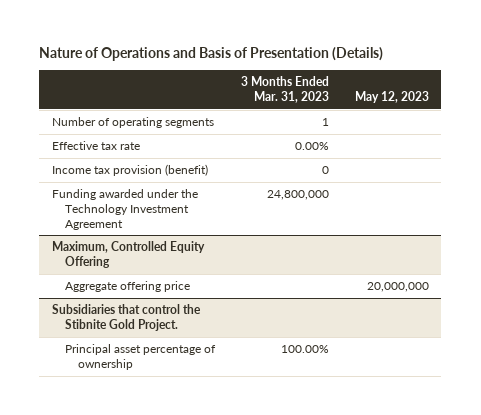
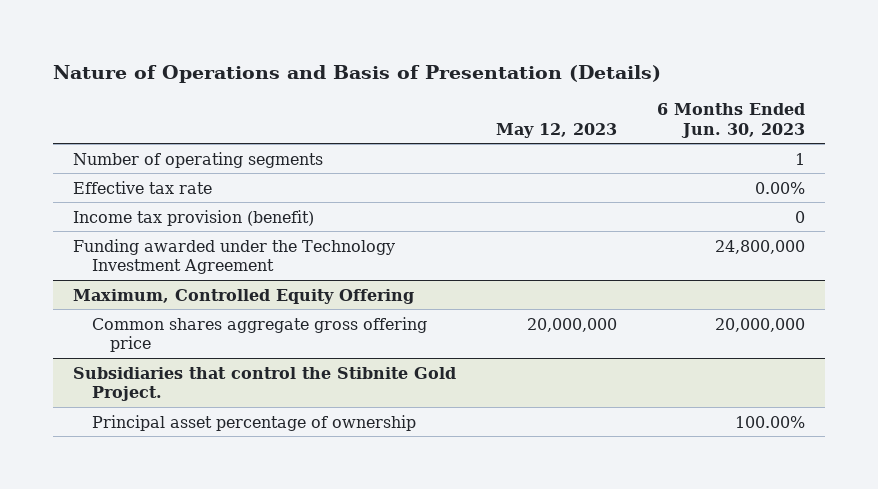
[240,76,329,103] 3 Months Ended Mar. 31, 2023 -> none
none -> [656,103,805,138] 6 Months Ended Jun. 30, 2023
[64,281,190,293] Aggregate offering price -> [91,316,427,352] Common shares aggregate gross offering price

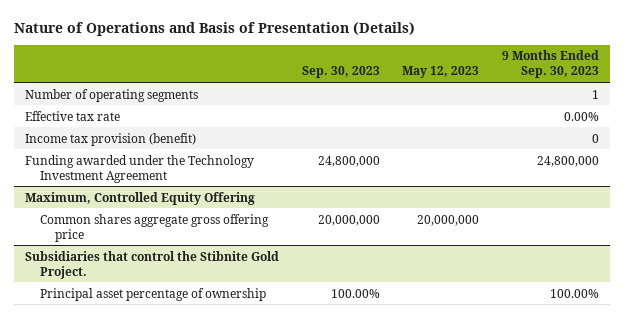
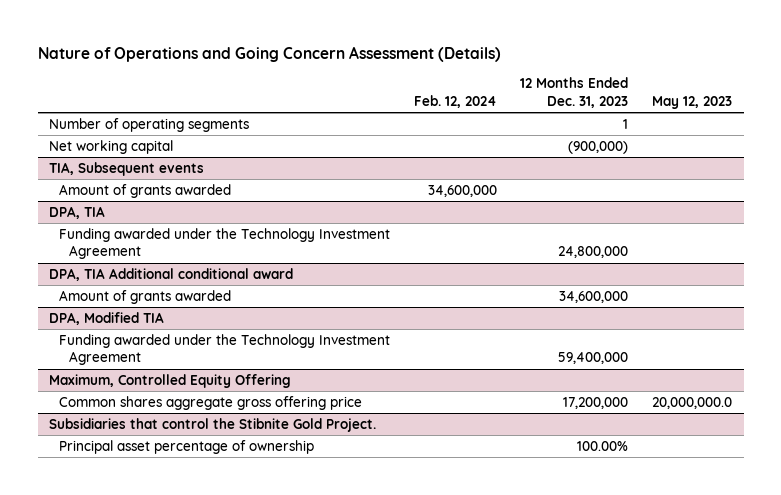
[13,21,415,36] Nature of Operations and Basis of Presentation (Details) -> [37,45,501,62] Nature of Operations and Going Concern Assessment (Details)
[301,66,380,79] Sep. 30, 2023 -> none
[501,50,599,79] 9 Months Ended Sep. 30, 2023 -> none
none -> [413,94,497,108] Feb. 12, 2024
none -> [520,77,629,108] 12 Months Ended Dec. 31, 2023
[25,110,121,121] Effective tax rate -> none
[25,132,197,146] Income tax provision (benefit) -> none
[25,154,255,183] Funding awarded under the Technology Investment Agreement -> none
none -> [49,139,174,154] Net working capital
none -> [49,161,205,176] TIA, Subsequent events
none -> [58,183,231,198] Amount of grants awarded
none -> [49,205,106,219] DPA, TIA
none -> [58,227,390,260] Funding awarded under the Technology Investment Agreement
none -> [49,267,294,281] DPA, TIA Additional conditional award
none -> [58,289,231,304] Amount of grants awarded
none -> [49,311,165,325] DPA, Modified TIA
none -> [58,333,390,366] Funding awarded under the Technology Investment Agreement
[417,214,480,226] 20,000,000 -> [651,396,732,409] 20,000,000.0

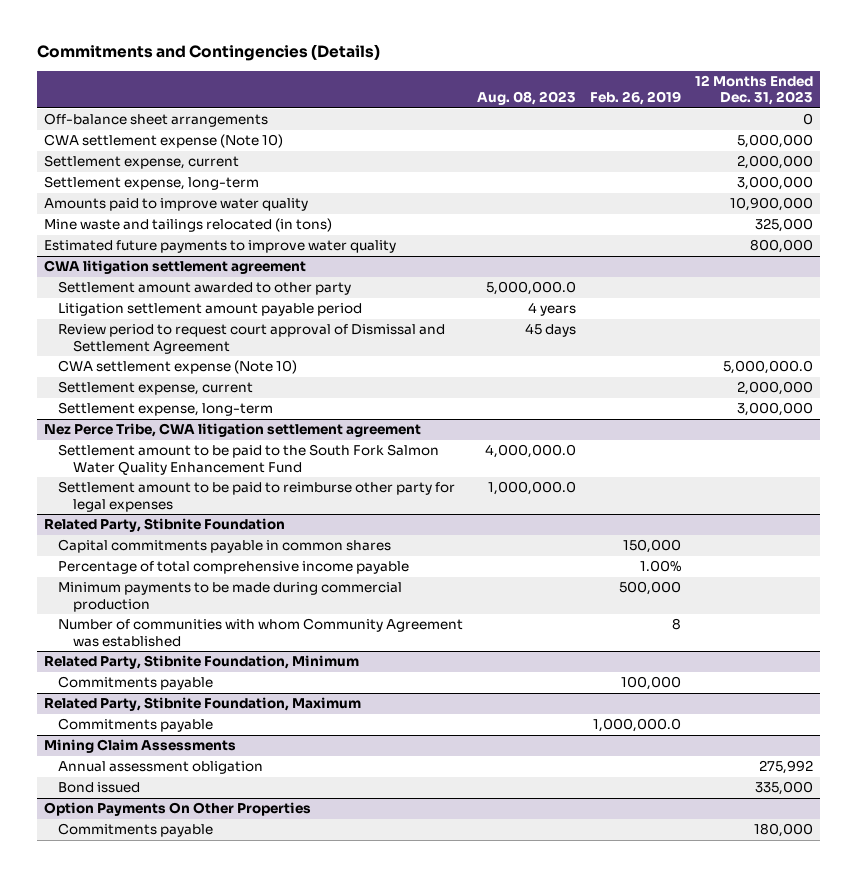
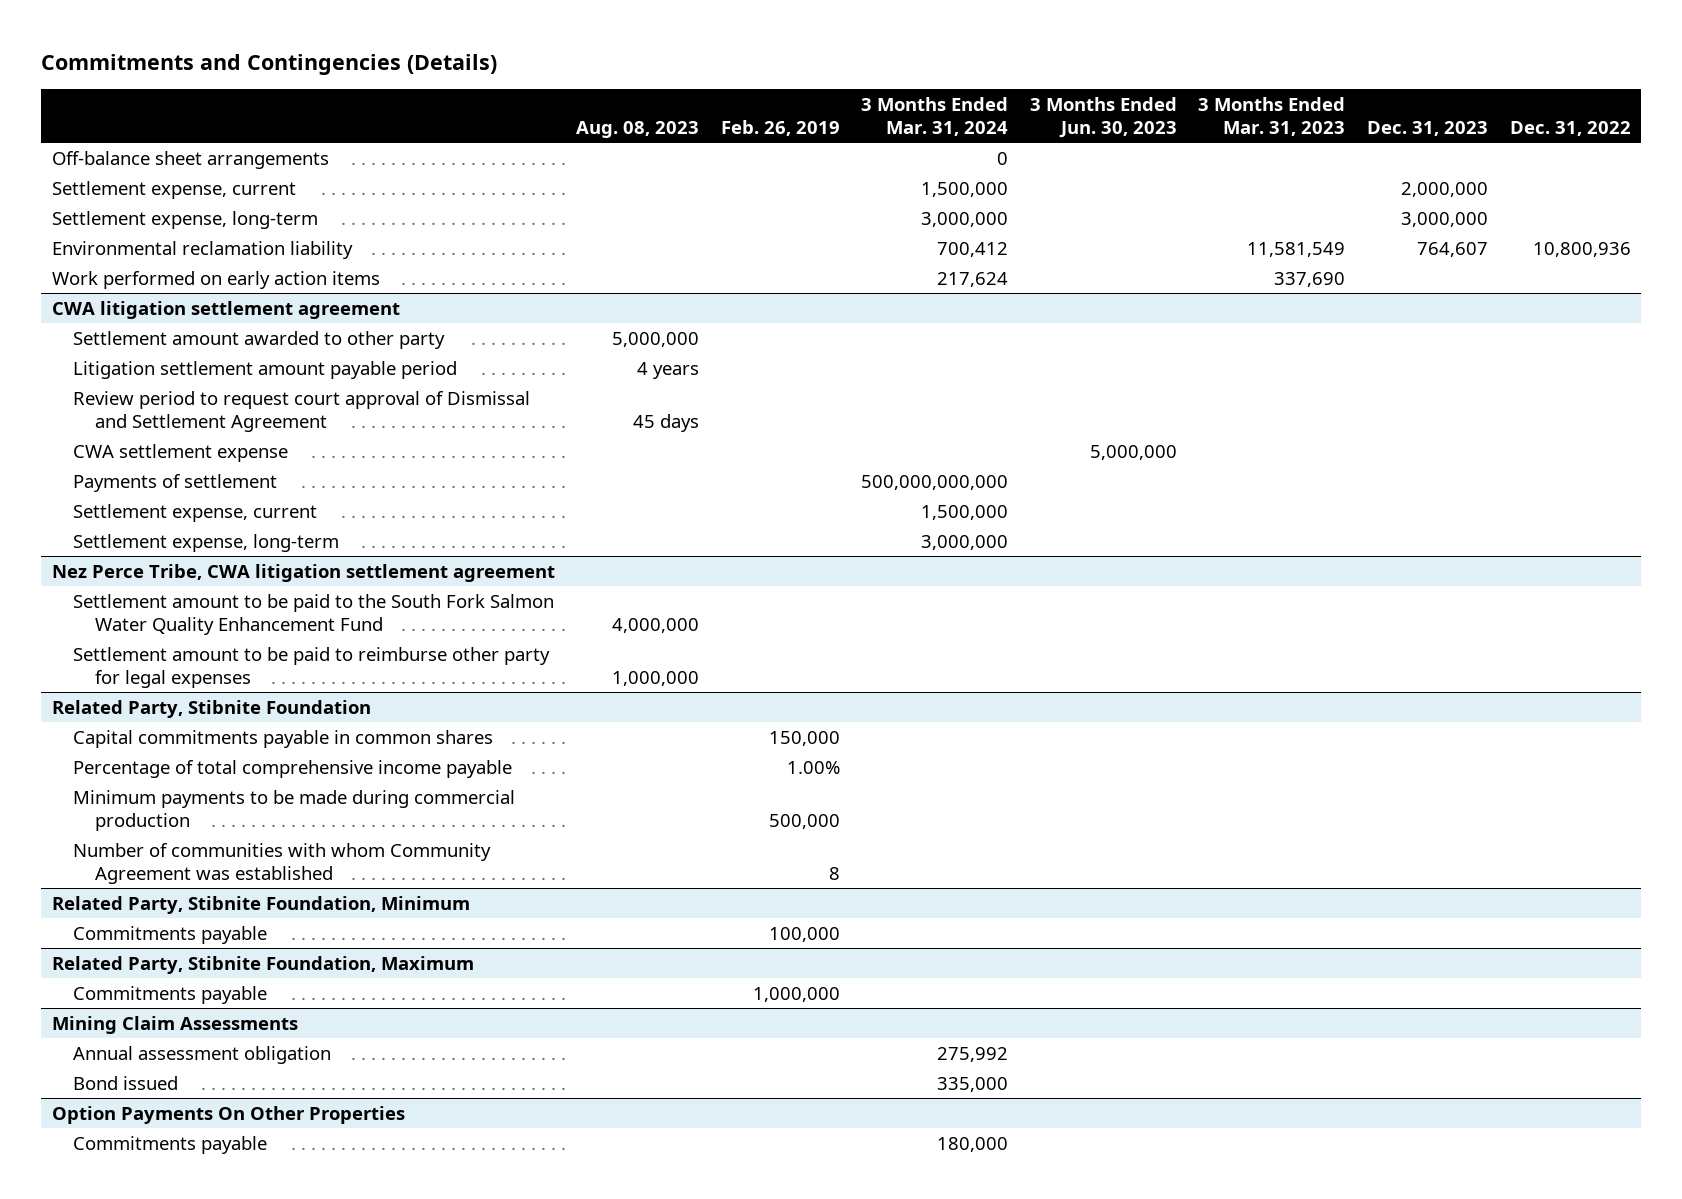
[695,75,814,106] 12 Months Ended Dec. 31, 2023 -> none
none -> [861,96,1009,136] 3 Months Ended Mar. 31, 2024
none -> [1029,96,1177,138] 3 Months Ended Jun. 30, 2023
none -> [1198,96,1346,136] 3 Months Ended Mar. 31, 2023
none -> [1366,120,1488,136] Dec. 31, 2023
none -> [1509,120,1631,136] Dec. 31, 2022
[43,134,283,149] CWA settlement expense (Note 10) -> none
[43,198,308,212] Amounts paid to improve water quality -> none
[43,218,332,233] Mine waste and tailings relocated (in tons) -> none
[43,240,396,254] Estimated future payments to improve water quality -> none
none -> [51,240,353,259] Environmental reclamation liability
none -> [51,270,380,289] Work performed on early action items
[486,281,577,296] 5,000,000.0 -> [612,331,700,347] 5,000,000
[58,360,298,375] CWA settlement expense (Note 10) -> [73,443,289,462] CWA settlement expense
none -> [73,473,278,492] Payments of settlement
[485,444,577,459] 4,000,000.0 -> [612,618,700,634] 4,000,000
[488,481,577,496] 1,000,000.0 -> [612,671,700,687] 1,000,000
[593,718,682,733] 1,000,000.0 -> [752,986,840,1002] 1,000,000

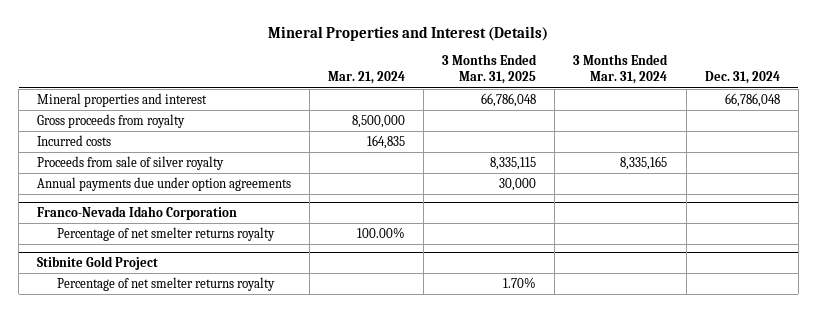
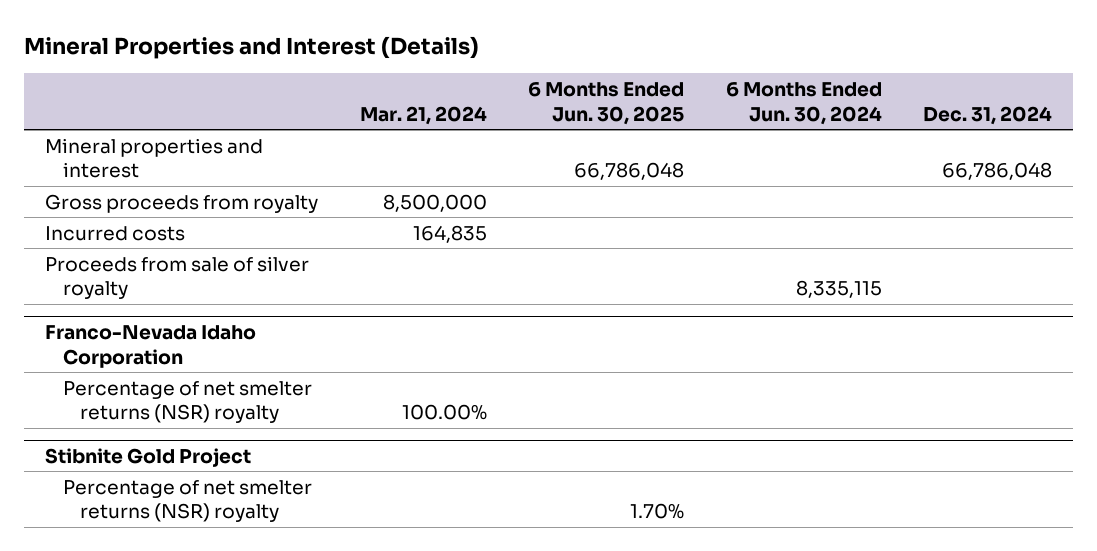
[442,54,538,85] 3 Months Ended Mar. 31, 2025 -> none
[573,54,669,85] 3 Months Ended Mar. 31, 2024 -> none
none -> [528,81,685,125] 6 Months Ended Jun. 30, 2025
none -> [725,81,882,125] 6 Months Ended Jun. 30, 2024
[37,176,292,191] Annual payments due under option agreements -> none
[56,226,275,241] Percentage of net smelter returns royalty -> [62,380,312,424] Percentage of net smelter returns (NSR) royalty
[56,276,275,291] Percentage of net smelter returns royalty -> [62,479,312,523] Percentage of net smelter returns (NSR) royalty

